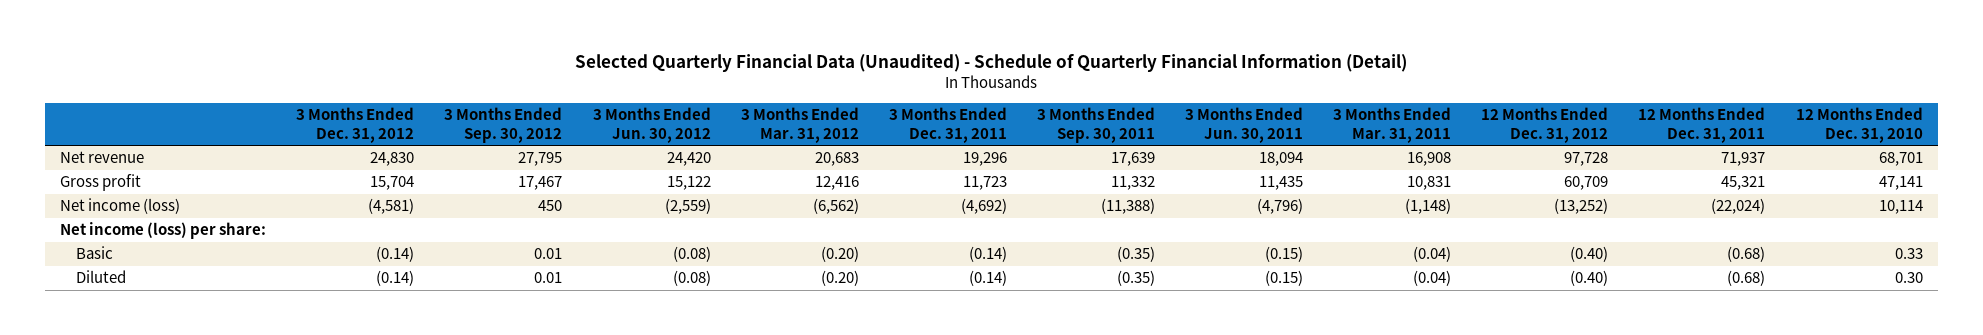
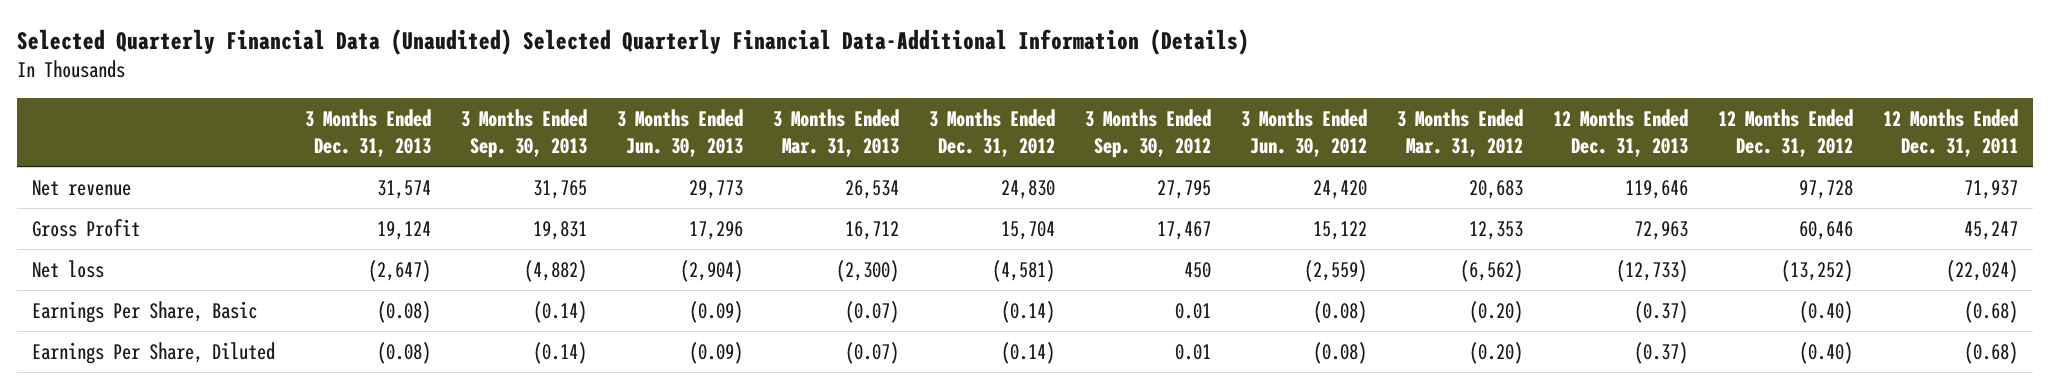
[575,54,1408,73] Selected Quarterly Financial Data (Unaudited) - Schedule of Quarterly Financial Information (Detail) -> [16,29,1249,56] Selected Quarterly Financial Data (Unaudited) Selected Quarterly Financial Data-Additional Information (Details)
[888,107,1007,143] 3 Months Ended Dec. 31, 2011 -> none
[1036,107,1155,143] 3 Months Ended Sep. 30, 2011 -> none
[1185,107,1304,143] 3 Months Ended Jun. 30, 2011 -> none
[1333,107,1452,143] 3 Months Ended Mar. 31, 2011 -> none
[1795,107,1923,143] 12 Months Ended Dec. 31, 2010 -> none
none -> [304,108,431,157] 3 Months Ended Dec. 31, 2013
none -> [460,108,587,158] 3 Months Ended Sep. 30, 2013
none -> [616,108,743,157] 3 Months Ended Jun. 30, 2013
none -> [772,108,899,157] 3 Months Ended Mar. 31, 2013
none -> [1552,108,1688,157] 12 Months Ended Dec. 31, 2013
[60,222,267,240] Net income (loss) per share: -> none
[60,174,142,192] Gross profit -> [31,218,140,237] Gross Profit
[814,176,859,191] 12,416 -> [1468,220,1523,240] 12,353
[1564,176,1609,191] 60,709 -> [1798,220,1853,240] 60,646
[1721,176,1766,191] 45,321 -> [1963,220,2018,240] 45,247
[60,198,181,215] Net income (loss) -> [31,259,104,278] Net loss
[76,246,114,260] Basic -> [31,300,257,323] Earnings Per Share, Basic
[76,270,127,284] Diluted -> [31,341,275,364] Earnings Per Share, Diluted

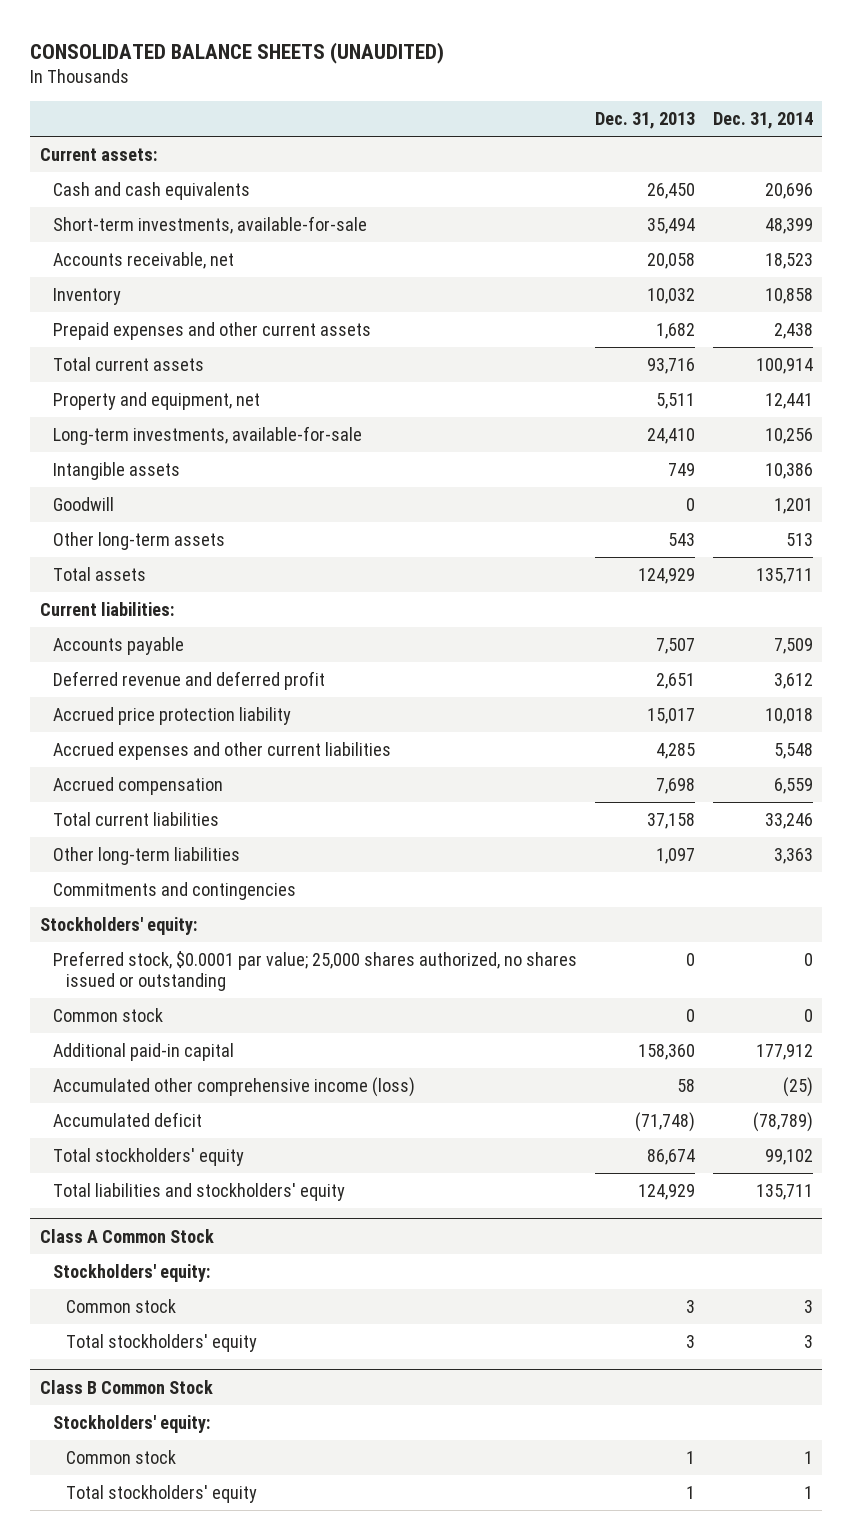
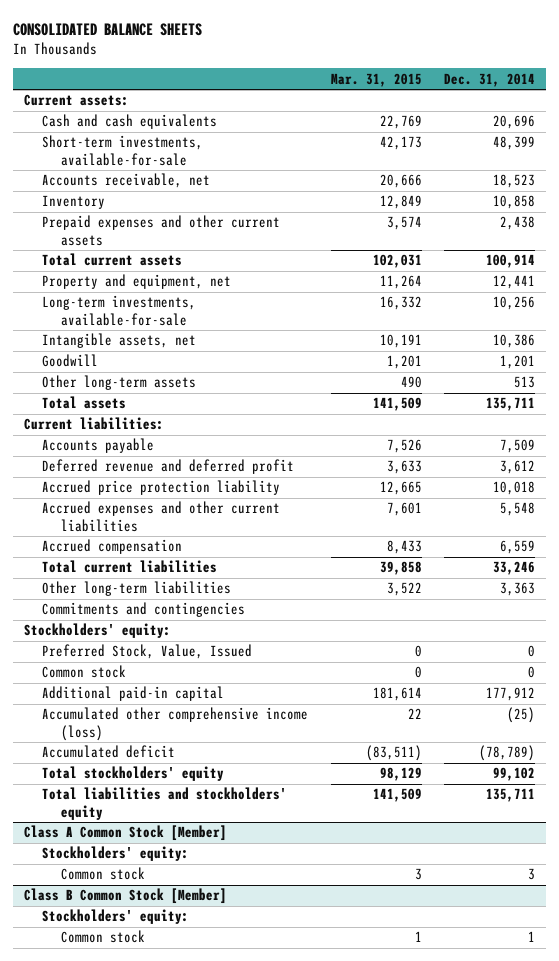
[30,41,445,64] CONSOLIDATED BALANCE SHEETS (UNAUDITED) -> [12,22,202,36] CONSOLIDATED BALANCE SHEETS
[594,112,695,130] Dec. 31, 2013 -> none
none -> [330,72,422,87] Mar. 31, 2015
[52,461,180,480] Intangible assets -> [42,333,197,349] Intangible assets, net
[52,950,577,992] Preferred stock, $0.0001 par value; 25,000 shares authorized, no shares issued or outstanding -> [42,644,253,660] Preferred Stock, Value, Issued
[39,1228,214,1243] Class A Common Stock -> [23,825,227,842] Class A Common Stock [Member]
[66,1333,258,1352] Total stockholders' equity -> none
[39,1379,213,1394] Class B Common Stock -> [23,888,227,905] Class B Common Stock [Member]
[66,1484,258,1503] Total stockholders' equity -> none

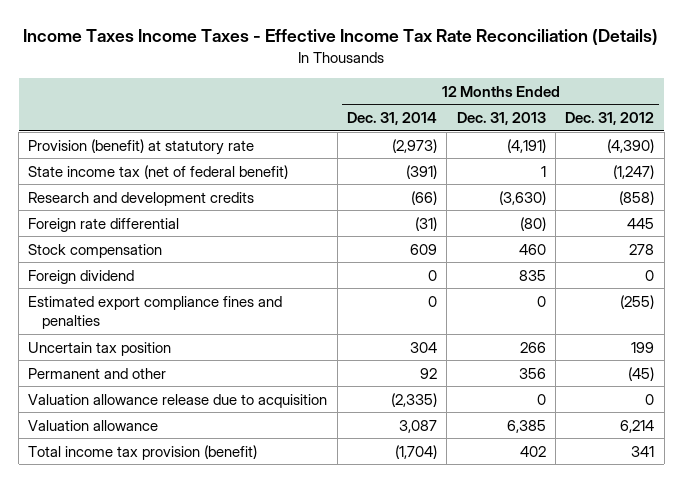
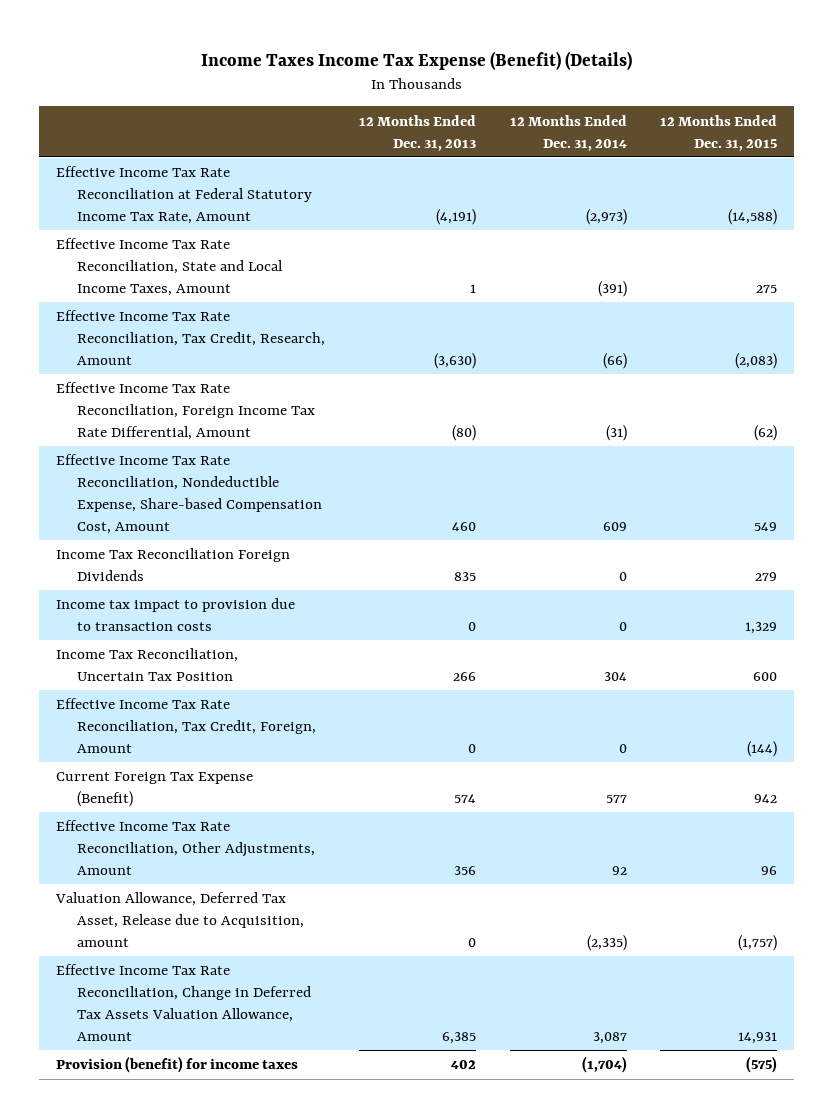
[23,29,659,46] Income Taxes Income Taxes - Effective Income Tax Rate Reconciliation (Details) -> [200,50,632,70] Income Taxes Income Tax Expense (Benefit) (Details)
[565,111,655,125] Dec. 31, 2012 -> none
none -> [660,114,778,151] 12 Months Ended Dec. 31, 2015
[28,295,283,329] Estimated export compliance fines and penalties -> none
[28,138,255,155] Provision (benefit) at statutory rate -> [56,166,312,224] Effective Income Tax Rate Reconciliation at Federal Statutory Income Tax Rate, Amount
[28,164,289,179] State income tax (net of federal benefit) -> [56,238,283,296] Effective Income Tax Rate Reconciliation, State and Local Income Taxes, Amount
[28,191,255,206] Research and development credits -> [56,310,325,365] Effective Income Tax Rate Reconciliation, Tax Credit, Research, Amount
[28,217,180,232] Foreign rate differential -> [56,382,315,440] Effective Income Tax Rate Reconciliation, Foreign Income Tax Rate Differential, Amount
[28,243,163,258] Stock compensation -> [56,454,322,534] Effective Income Tax Rate Reconciliation, Nondeductible Expense, Share-based Compensation Cost, Amount
[28,269,135,284] Foreign dividend -> [56,548,291,582] Income Tax Reconciliation Foreign Dividends
none -> [56,598,296,632] Income tax impact to provision due to transaction costs
[28,341,172,356] Uncertain tax position -> [56,648,239,682] Income Tax Reconciliation, Uncertain Tax Position
none -> [56,698,316,753] Effective Income Tax Rate Reconciliation, Tax Credit, Foreign, Amount
none -> [56,772,254,808] Current Foreign Tax Expense (Benefit)
[28,367,167,379] Permanent and other -> [56,820,315,875] Effective Income Tax Rate Reconciliation, Other Adjustments, Amount
[28,393,328,408] Valuation allowance release due to acquisition -> [55,892,304,947] Valuation Allowance, Deferred Tax Asset, Release due to Acquisition, amount
[28,419,159,431] Valuation allowance -> [56,964,311,1041] Effective Income Tax Rate Reconciliation, Change in Deferred Tax Assets Valuation Allowance, Amount
[28,444,258,460] Total income tax provision (benefit) -> [56,1056,299,1074] Provision (benefit) for income taxes

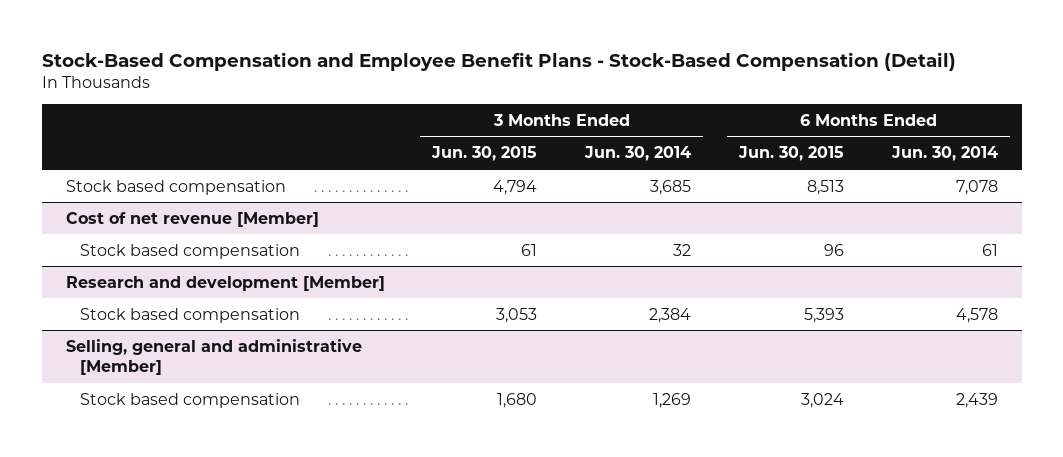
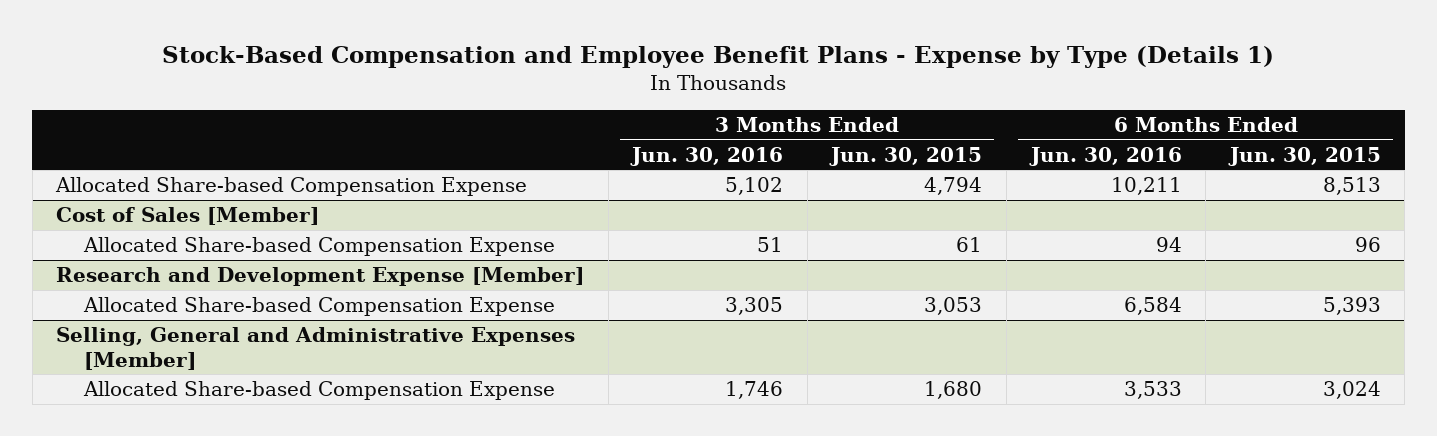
[41,51,956,71] Stock-Based Compensation and Employee Benefit Plans - Stock-Based Compensation (Detail) -> [162,45,1275,68] Stock-Based Compensation and Employee Benefit Plans - Expense by Type (Details 1)
[584,146,692,162] Jun. 30, 2014 -> none
[890,146,998,162] Jun. 30, 2014 -> none
none -> [630,146,784,166] Jun. 30, 2016
none -> [1028,146,1182,166] Jun. 30, 2016
[65,179,286,195] Stock based compensation -> [55,177,528,197] Allocated Share-based Compensation Expense
[65,211,319,227] Cost of net revenue [Member] -> [56,207,320,226] Cost of Sales [Member]
[80,243,301,259] Stock based compensation -> [82,237,555,257] Allocated Share-based Compensation Expense
[65,275,385,291] Research and development [Member] -> [56,267,585,287] Research and Development Expense [Member]
[80,307,301,323] Stock based compensation -> [82,297,555,317] Allocated Share-based Compensation Expense
[65,338,362,376] Selling, general and administrative [Member] -> [56,327,576,370] Selling, General and Administrative Expenses [Member]
[80,392,301,408] Stock based compensation -> [82,381,555,401] Allocated Share-based Compensation Expense

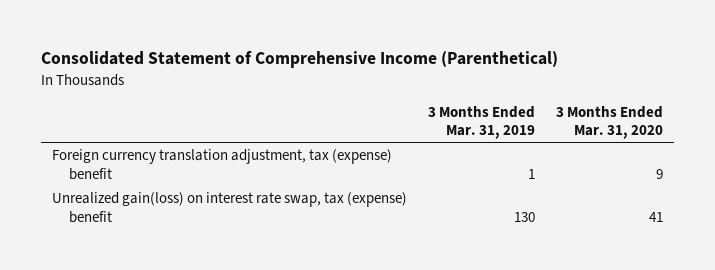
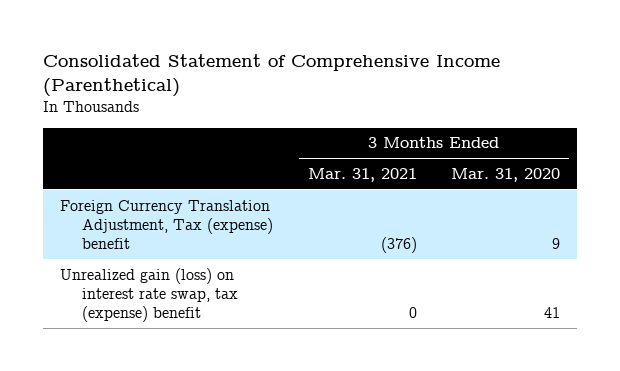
[427,105,535,140] 3 Months Ended Mar. 31, 2019 -> none
none -> [307,167,417,182] Mar. 31, 2021
[51,149,392,180] Foreign currency translation adjustment, tax (expense) benefit -> [60,199,274,250] Foreign Currency Translation Adjustment, Tax (expense) benefit
[51,192,407,223] Unrealized gain(loss) on interest rate swap, tax (expense) benefit -> [60,267,239,323] Unrealized gain (loss) on interest rate swap, tax (expense) benefit

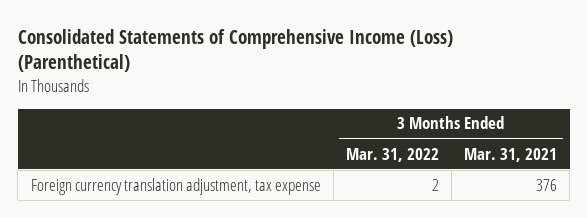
[42,53,500,98] Consolidated Statement of Comprehensive Income (Parenthetical) -> [17,28,453,73] Consolidated Statements of Comprehensive Income (Loss) (Parenthetical)
[451,167,561,182] Mar. 31, 2020 -> none
none -> [345,147,439,162] Mar. 31, 2022
[60,267,239,323] Unrealized gain (loss) on interest rate swap, tax (expense) benefit -> none
[60,199,274,250] Foreign Currency Translation Adjustment, Tax (expense) benefit -> [30,177,321,195] Foreign currency translation adjustment, tax expense
[380,237,417,254] (376) -> [535,178,557,191] 376

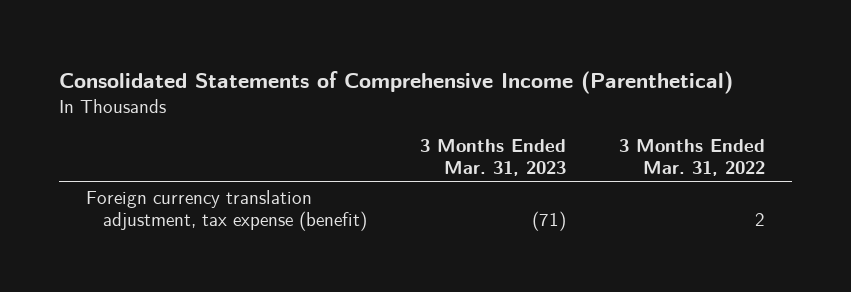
[17,28,453,73] Consolidated Statements of Comprehensive Income (Loss) (Parenthetical) -> [59,70,734,94] Consolidated Statements of Comprehensive Income (Parenthetical)
[463,147,557,162] Mar. 31, 2021 -> none
none -> [420,138,567,176] 3 Months Ended Mar. 31, 2023
[30,177,321,195] Foreign currency translation adjustment, tax expense -> [85,189,368,231] Foreign currency translation adjustment, tax expense (benefit)

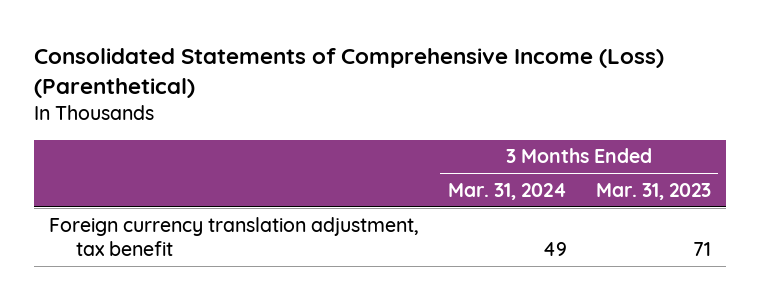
[59,70,734,94] Consolidated Statements of Comprehensive Income (Parenthetical) -> [33,48,664,99] Consolidated Statements of Comprehensive Income (Loss) (Parenthetical)
[619,138,766,176] 3 Months Ended Mar. 31, 2022 -> none
none -> [447,182,567,200] Mar. 31, 2024
[85,189,368,231] Foreign currency translation adjustment, tax expense (benefit) -> [48,216,419,257] Foreign currency translation adjustment, tax benefit
[532,210,567,231] (71) -> [692,242,711,257] 71

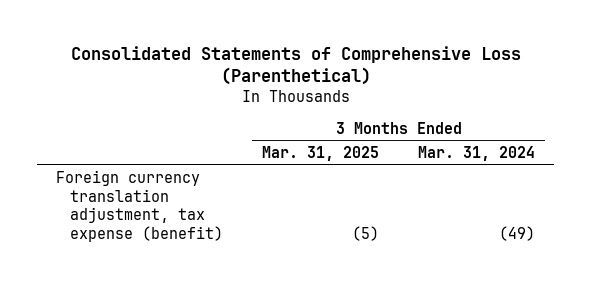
[33,48,664,99] Consolidated Statements of Comprehensive Income (Loss) (Parenthetical) -> [70,45,521,86] Consolidated Statements of Comprehensive Loss (Parenthetical)
[595,182,711,200] Mar. 31, 2023 -> none
none -> [262,146,380,162] Mar. 31, 2025
[48,216,419,257] Foreign currency translation adjustment, tax benefit -> [56,170,224,242] Foreign currency translation adjustment, tax expense (benefit)
[542,242,567,257] 49 -> [498,225,535,241] (49)

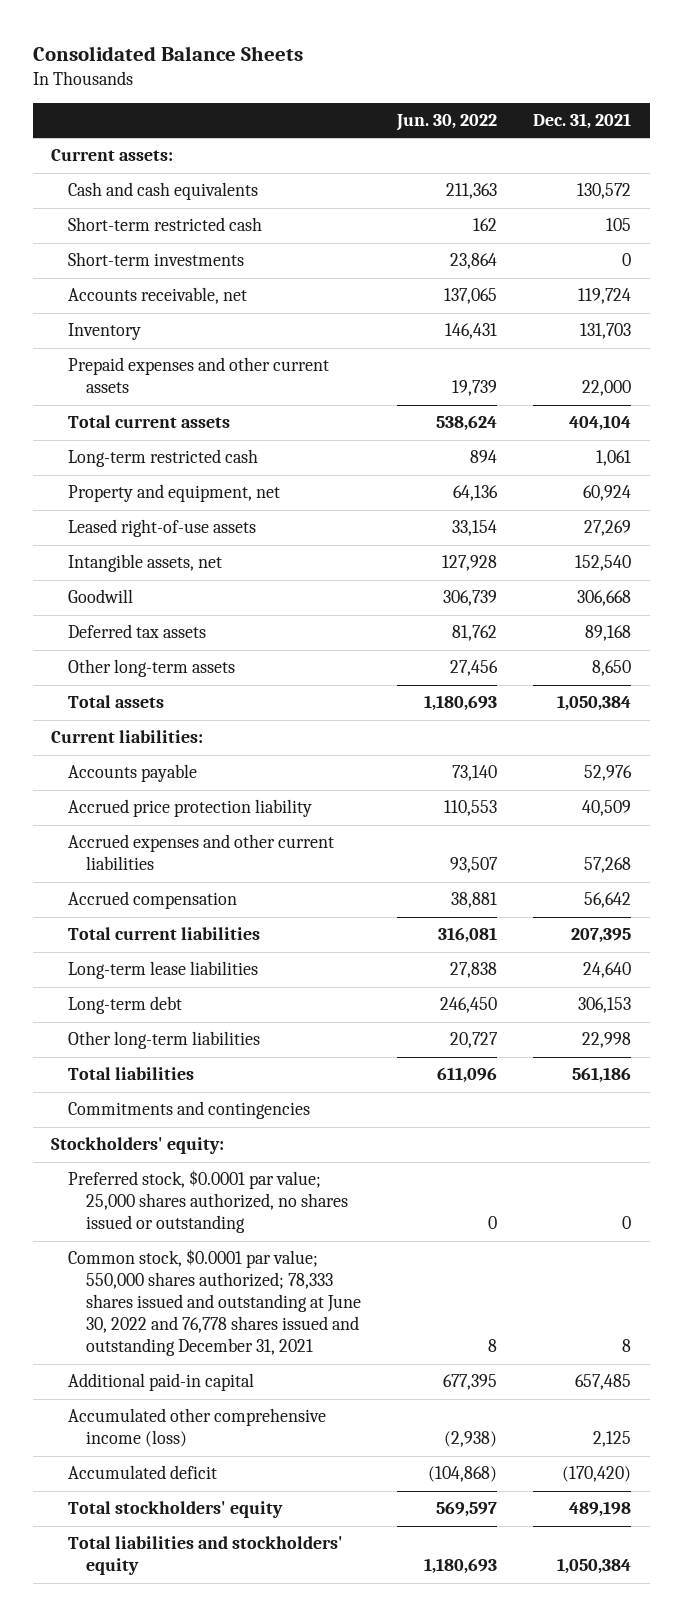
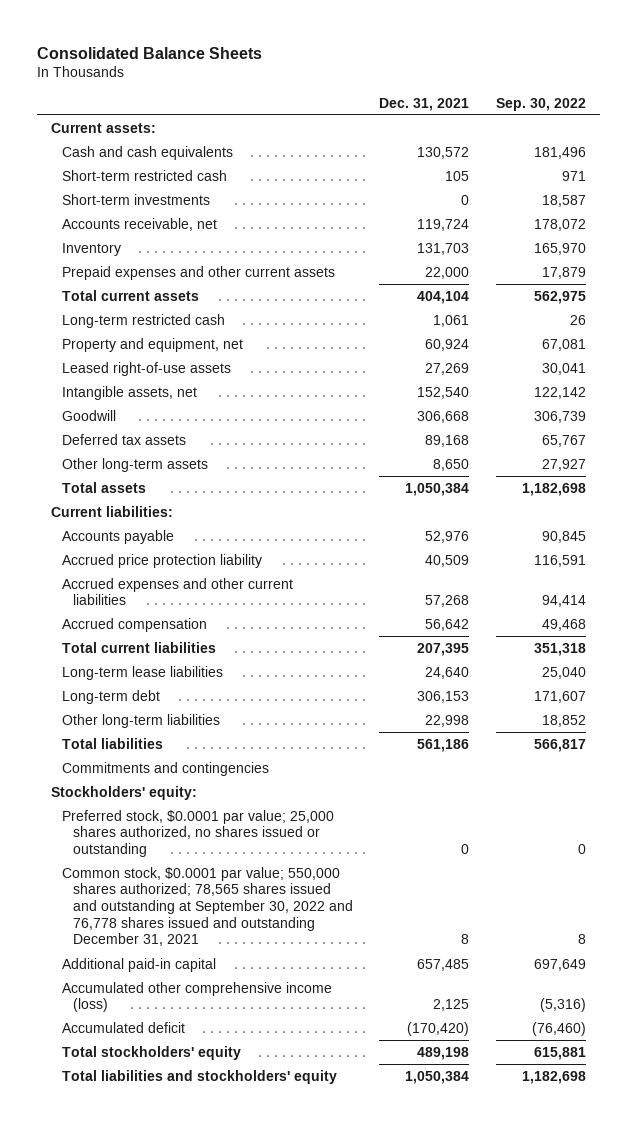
[396,114,498,132] Jun. 30, 2022 -> none
none -> [496,97,587,111] Sep. 30, 2022
[68,1249,361,1357] Common stock, $0.0001 par value; 550,000 shares authorized; 78,333 shares issued and outstanding at June 30, 2022 and 76,778 shares issued and outstanding December 31, 2021 -> [61,866,353,947] Common stock, $0.0001 par value; 550,000 shares authorized; 78,565 shares issued and outstanding at September 30, 2022 and 76,778 shares issued and outstanding December 31, 2021

